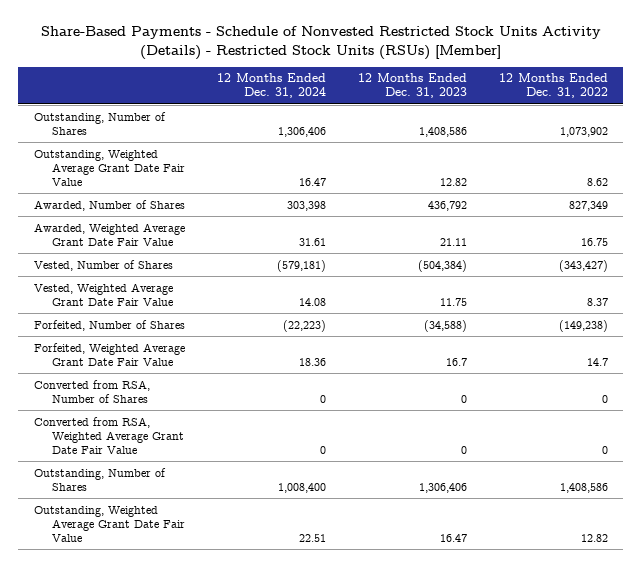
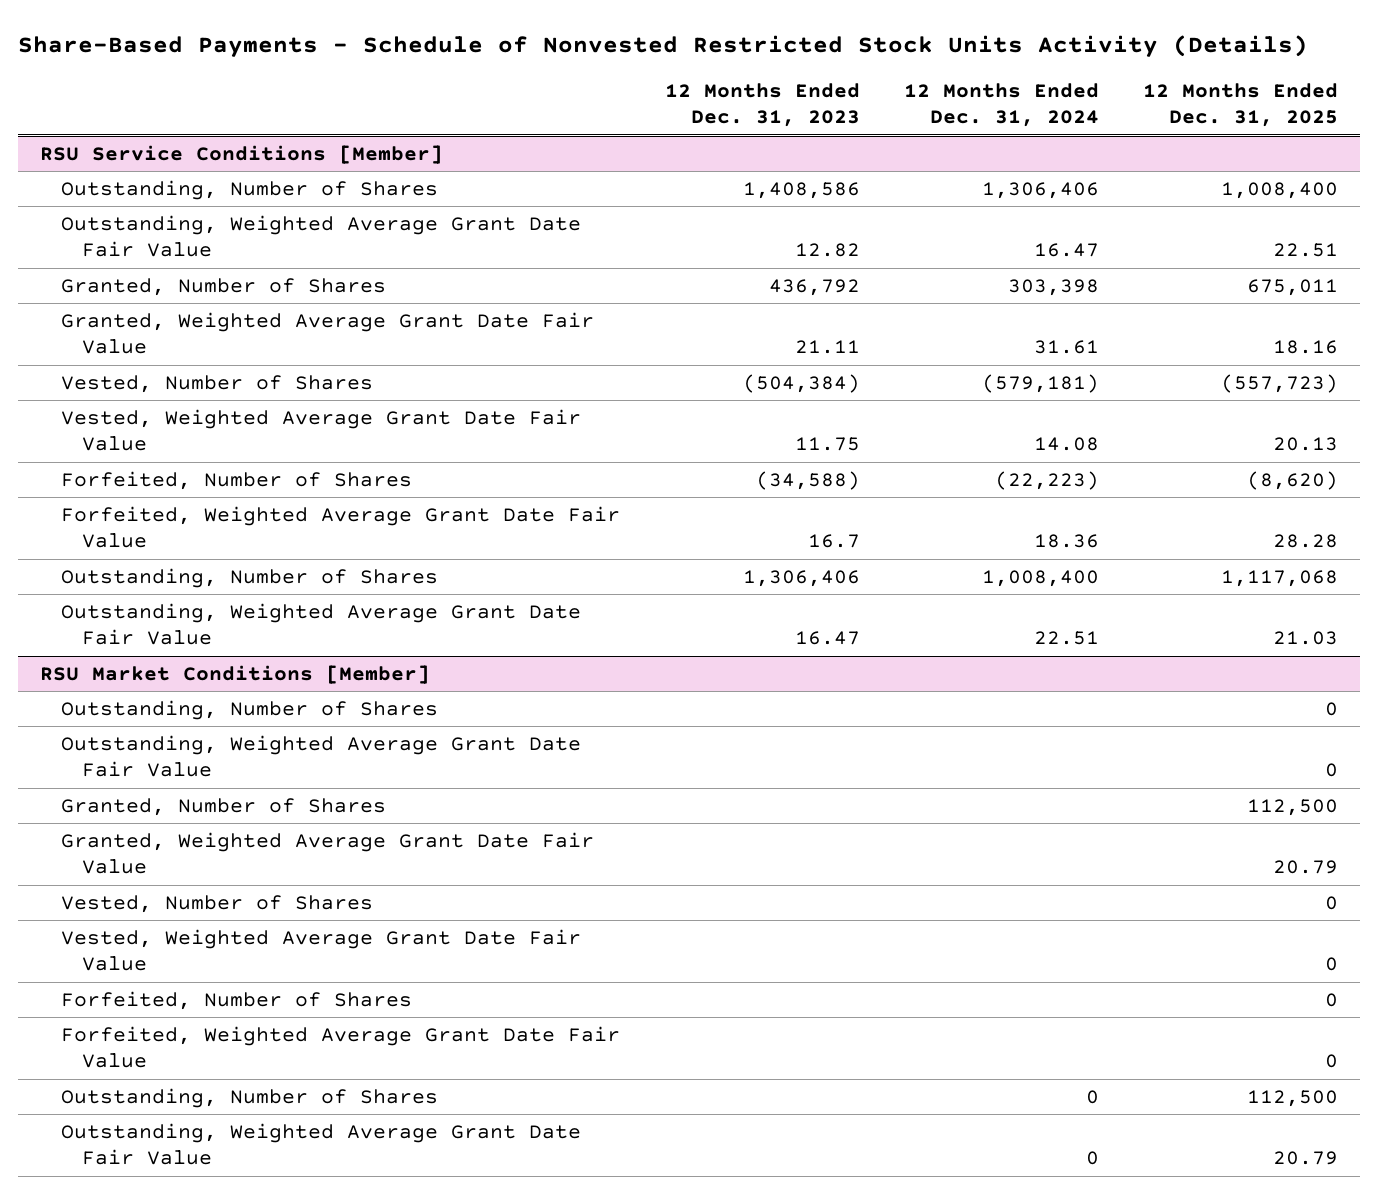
[40,26,601,60] Share-Based Payments - Schedule of Nonvested Restricted Stock Units Activity (Details) - Restricted Stock Units (RSUs) [Member] -> [18,34,1309,57] Share-Based Payments - Schedule of Nonvested Restricted Stock Units Activity (Details)
[498,73,608,99] 12 Months Ended Dec. 31, 2022 -> none
none -> [1143,83,1339,128] 12 Months Ended Dec. 31, 2025
none -> [40,144,444,164] RSU Service Conditions [Member]
[33,199,185,211] Awarded, Number of Shares -> [61,277,387,296] Granted, Number of Shares
[33,222,185,246] Awarded, Weighted Average Grant Date Fair Value -> [61,311,595,355] Granted, Weighted Average Grant Date Fair Value
[33,379,150,403] Converted from RSA, Number of Shares -> none
[33,416,185,454] Converted from RSA, Weighted Average Grant Date Fair Value -> none
none -> [40,664,431,684] RSU Market Conditions [Member]
none -> [61,699,439,720] Outstanding, Number of Shares
none -> [61,734,582,778] Outstanding, Weighted Average Grant Date Fair Value
none -> [61,797,387,816] Granted, Number of Shares
none -> [61,831,595,875] Granted, Weighted Average Grant Date Fair Value
none -> [61,894,374,913] Vested, Number of Shares
none -> [61,928,582,972] Vested, Weighted Average Grant Date Fair Value
none -> [61,990,413,1010] Forfeited, Number of Shares
none -> [61,1025,621,1069] Forfeited, Weighted Average Grant Date Fair Value
none -> [61,1087,439,1108] Outstanding, Number of Shares
none -> [61,1122,582,1166] Outstanding, Weighted Average Grant Date Fair Value

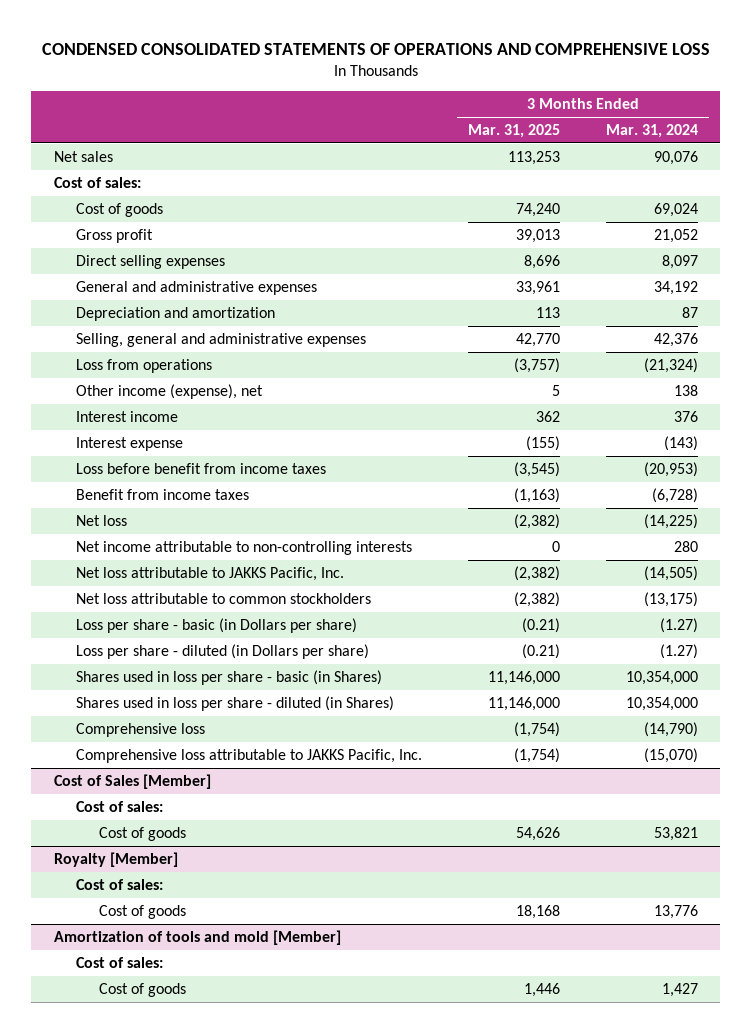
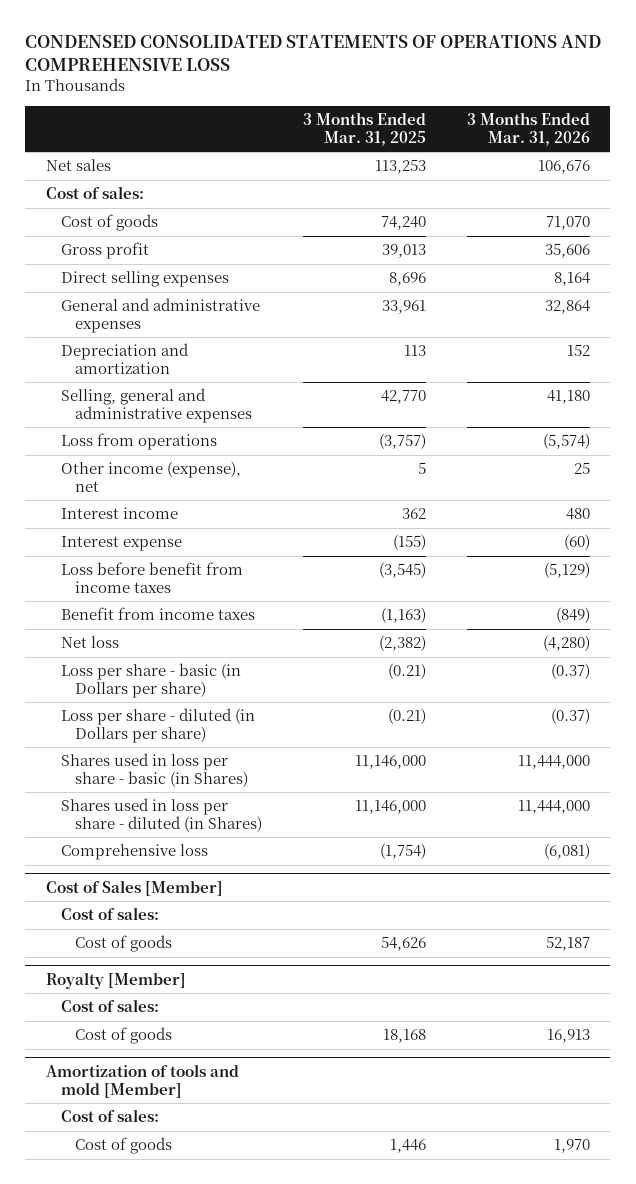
[605,123,698,138] Mar. 31, 2024 -> none
none -> [466,112,590,146] 3 Months Ended Mar. 31, 2026
[76,540,413,555] Net income attributable to non-controlling interests -> none
[76,566,345,581] Net loss attributable to JAKKS Pacific, Inc. -> none
[76,592,372,604] Net loss attributable to common stockholders -> none
[76,748,423,763] Comprehensive loss attributable to JAKKS Pacific, Inc. -> none

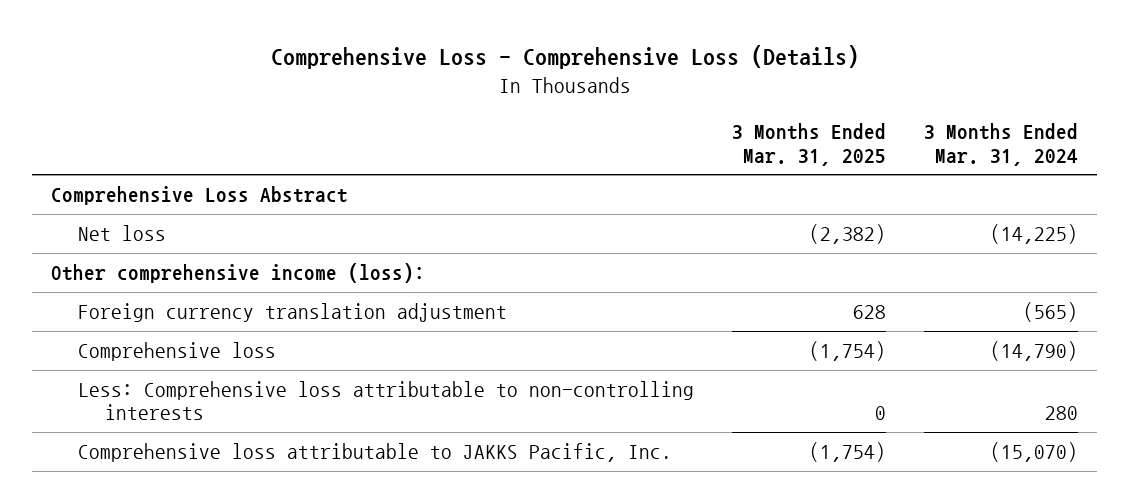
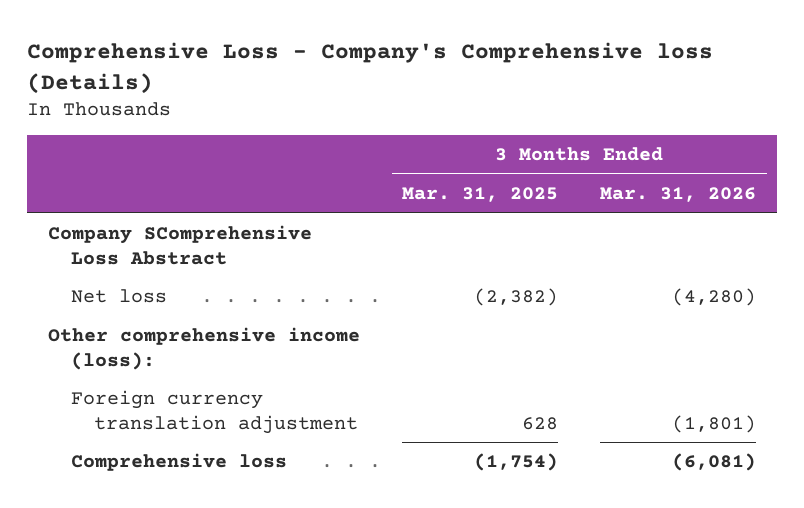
[270,44,859,69] Comprehensive Loss - Comprehensive Loss (Details) -> [27,41,714,94] Comprehensive Loss - Company's Comprehensive loss (Details)
[924,122,1079,166] 3 Months Ended Mar. 31, 2024 -> none
none -> [600,187,757,203] Mar. 31, 2026
[51,185,349,205] Comprehensive Loss Abstract -> none
none -> [48,225,313,265] Company SComprehensive Loss Abstract
[77,380,694,421] Less: Comprehensive loss attributable to non-controlling interests -> none
[77,442,672,462] Comprehensive loss attributable to JAKKS Pacific, Inc. -> none

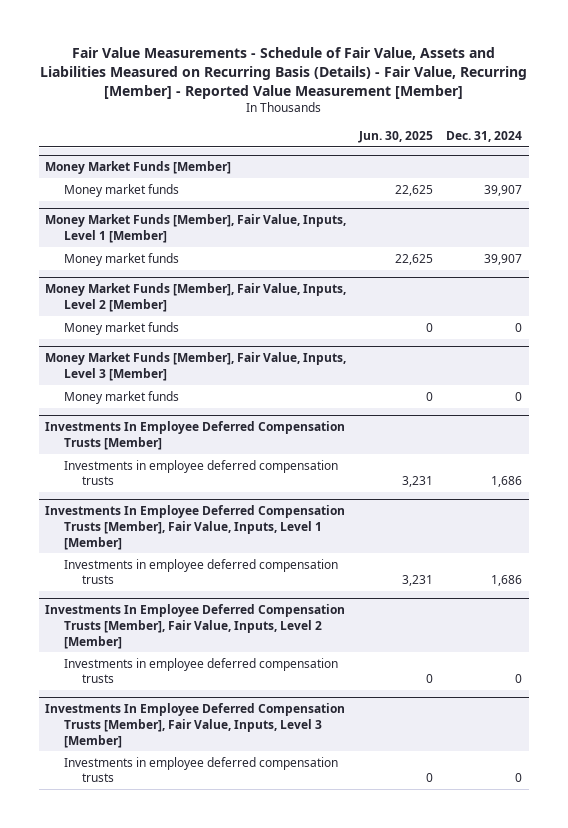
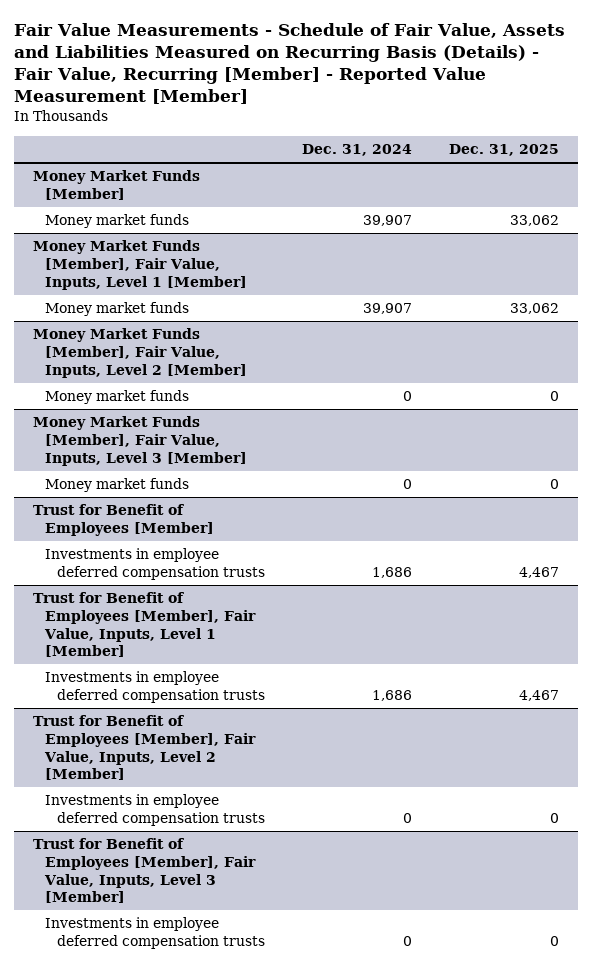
[358,130,434,143] Jun. 30, 2025 -> none
none -> [449,144,560,157] Dec. 31, 2025
[45,421,346,450] Investments In Employee Deferred Compensation Trusts [Member] -> [32,504,214,537] Trust for Benefit of Employees [Member]
[45,505,346,550] Investments In Employee Deferred Compensation Trusts [Member], Fair Value, Inputs, Level 1 [Member] -> none
none -> [32,592,256,658] Trust for Benefit of Employees [Member], Fair Value, Inputs, Level 1 [Member]
[45,604,346,649] Investments In Employee Deferred Compensation Trusts [Member], Fair Value, Inputs, Level 2 [Member] -> none
none -> [32,715,256,781] Trust for Benefit of Employees [Member], Fair Value, Inputs, Level 2 [Member]
[45,703,346,748] Investments In Employee Deferred Compensation Trusts [Member], Fair Value, Inputs, Level 3 [Member] -> none
none -> [32,838,256,904] Trust for Benefit of Employees [Member], Fair Value, Inputs, Level 3 [Member]

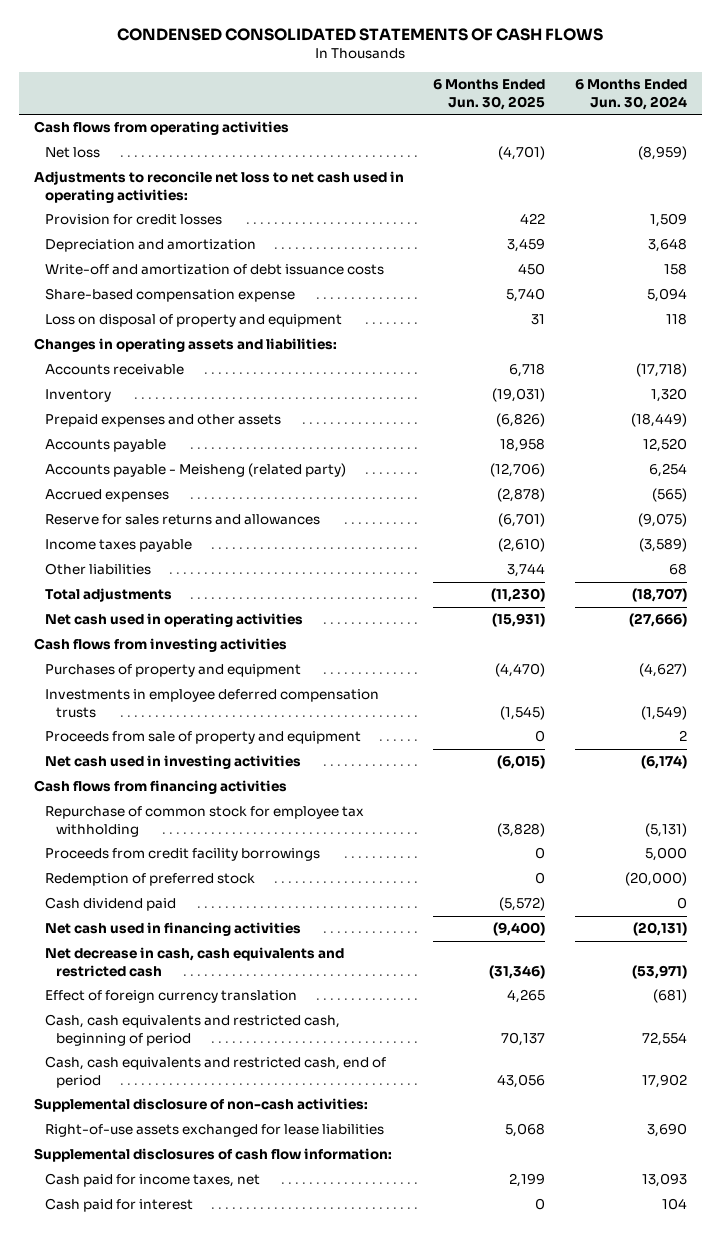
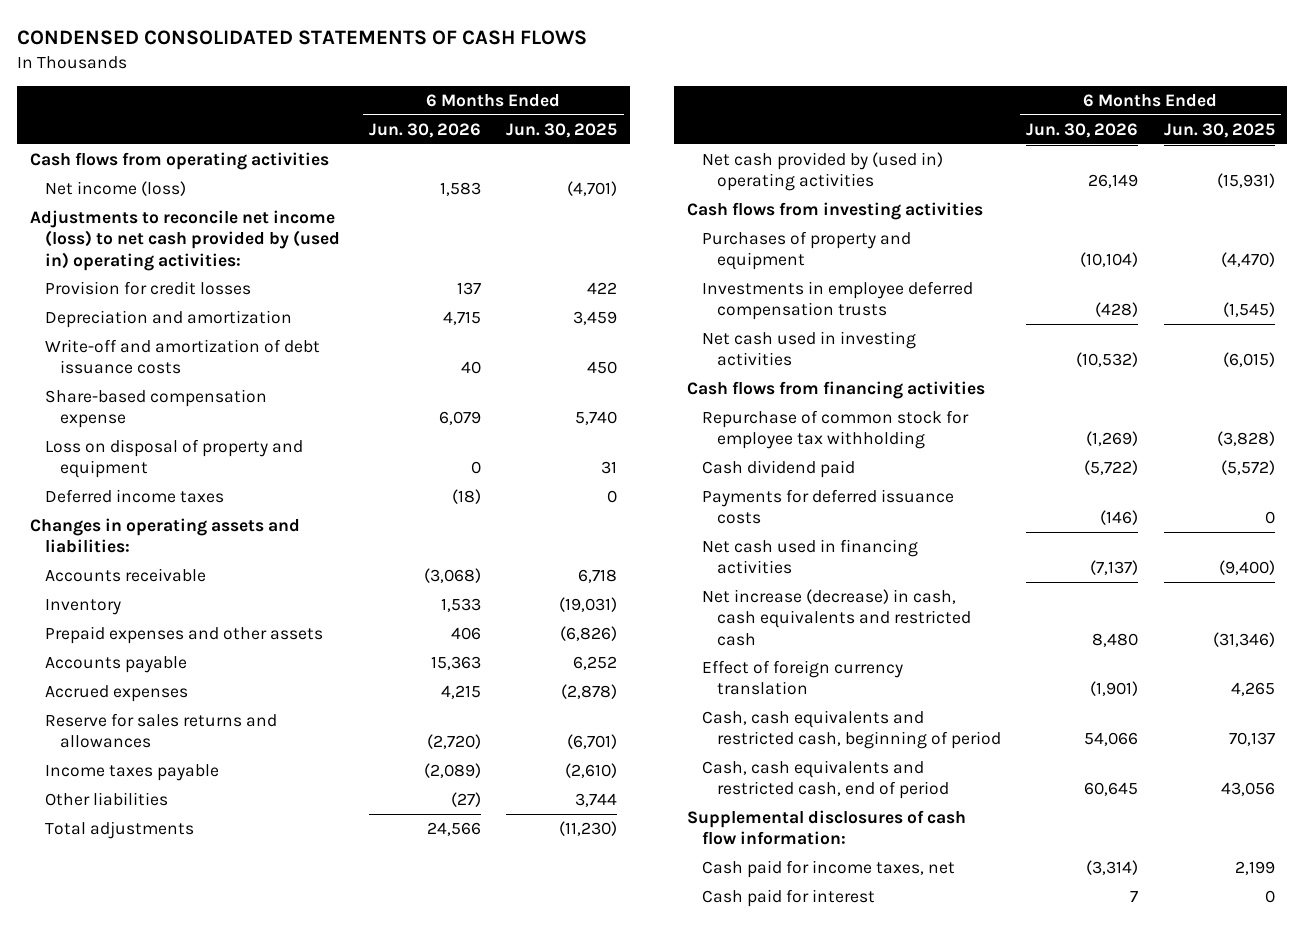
[574,79,687,110] 6 Months Ended Jun. 30, 2024 -> none
none -> [368,122,481,138] Jun. 30, 2026
[45,147,101,159] Net loss -> [44,180,186,196] Net income (loss)
[33,171,404,203] Adjustments to reconcile net loss to net cash used in operating activities: -> [29,209,340,271] Adjustments to reconcile net income (loss) to net cash provided by (used in) operating activities:
none -> [44,488,224,503] Deferred income taxes
[45,463,347,478] Accounts payable - Meisheng (related party) -> none
[500,438,546,453] 18,958 -> [573,655,618,670] 6,252
[45,613,304,628] Net cash used in operating activities -> [701,151,943,192] Net cash provided by (used in) operating activities
[45,731,362,745] Proceeds from sale of property and equipment -> none
[45,848,321,862] Proceeds from credit facility borrowings -> none
[45,873,256,887] Redemption of preferred stock -> none
none -> [701,488,954,525] Payments for deferred issuance costs
[45,947,345,977] Net decrease in cash, cash equivalents and restricted cash -> [701,588,971,646] Net increase (decrease) in cash, cash equivalents and restricted cash
[33,1098,368,1113] Supplemental disclosure of non-cash activities: -> none
[45,1124,385,1138] Right-of-use assets exchanged for lease liabilities -> none

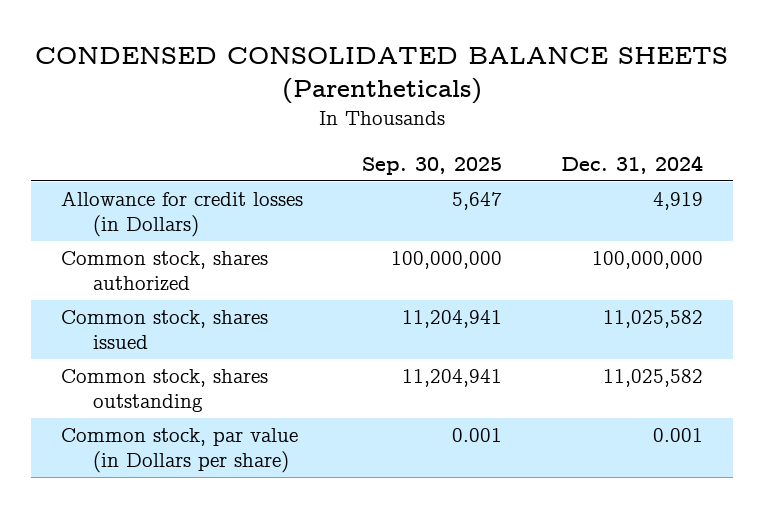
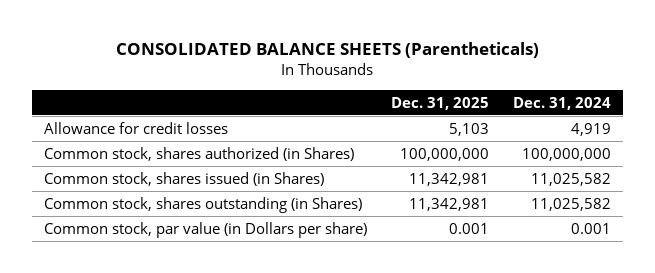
[34,46,728,104] CONDENSED CONSOLIDATED BALANCE SHEETS (Parentheticals) -> [116,42,540,59] CONSOLIDATED BALANCE SHEETS (Parentheticals)
[361,157,502,176] Sep. 30, 2025 -> none
none -> [390,96,489,110] Dec. 31, 2025
[60,191,303,238] Allowance for credit losses (in Dollars) -> [43,121,228,134] Allowance for credit losses
[60,251,268,292] Common stock, shares authorized -> [43,146,354,161] Common stock, shares authorized (in Shares)
[60,310,268,350] Common stock, shares issued -> [43,171,324,186] Common stock, shares issued (in Shares)
[60,369,268,413] Common stock, shares outstanding -> [43,196,362,213] Common stock, shares outstanding (in Shares)

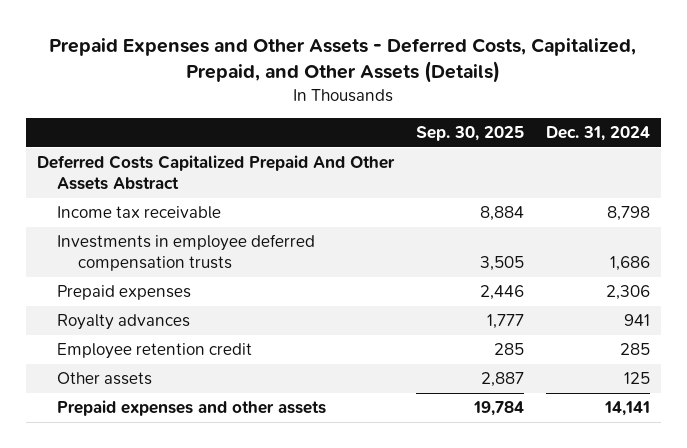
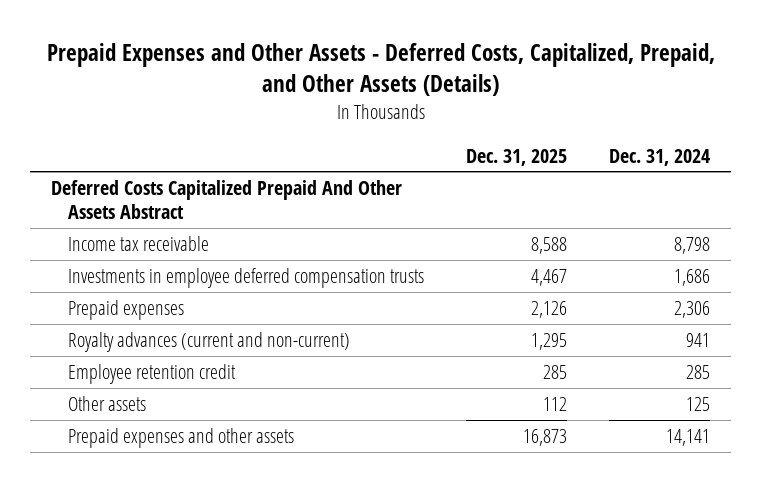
[415,125,524,141] Sep. 30, 2025 -> none
none -> [466,148,568,166] Dec. 31, 2025
[57,314,191,331] Royalty advances -> [68,331,351,352] Royalty advances (current and non-current)

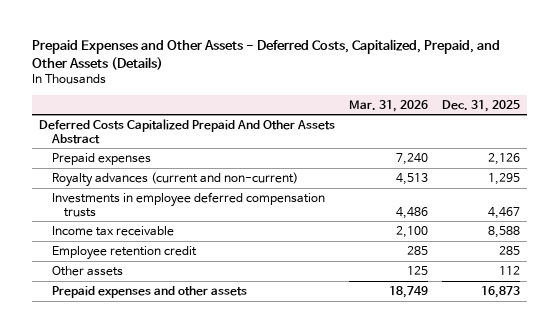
[609,148,711,166] Dec. 31, 2024 -> none
none -> [349,99,429,112] Mar. 31, 2026
[68,267,425,288] Investments in employee deferred compensation trusts -> [51,191,325,217] Investments in employee deferred compensation trusts
[68,235,210,251] Income tax receivable -> [51,225,174,236] Income tax receivable

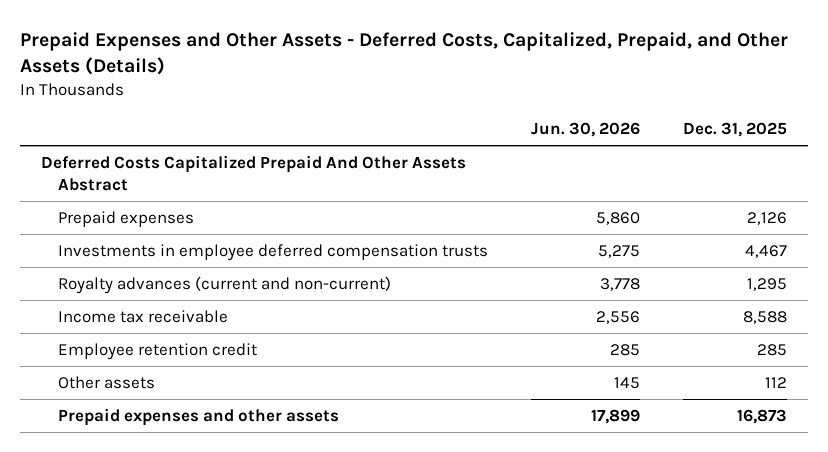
[349,99,429,112] Mar. 31, 2026 -> none
none -> [530,121,640,137] Jun. 30, 2026
[51,171,298,187] Royalty advances (current and non-current) -> [57,276,391,295] Royalty advances (current and non-current)

